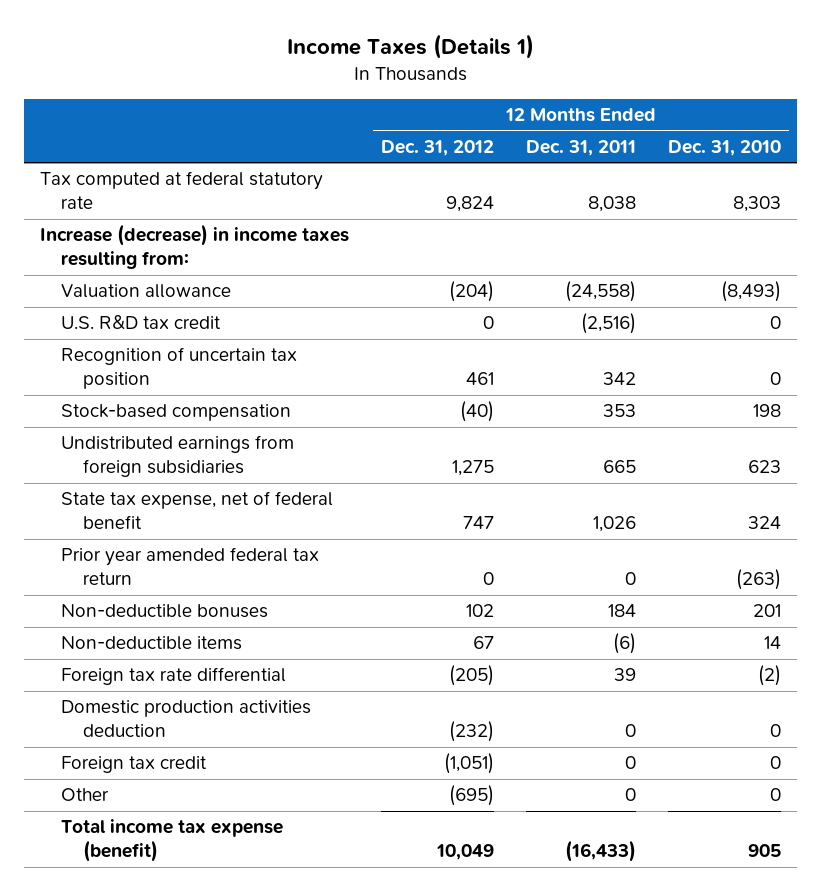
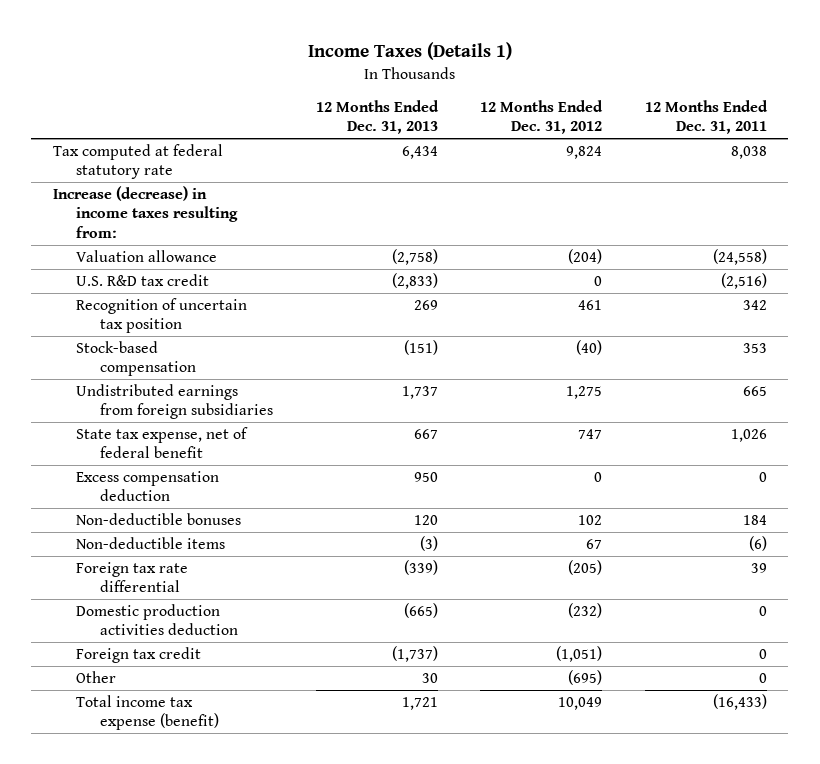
[667,140,781,157] Dec. 31, 2010 -> none
none -> [315,99,439,135] 12 Months Ended Dec. 31, 2013
[61,547,320,586] Prior year amended federal tax return -> none
none -> [76,470,220,502] Excess compensation deduction

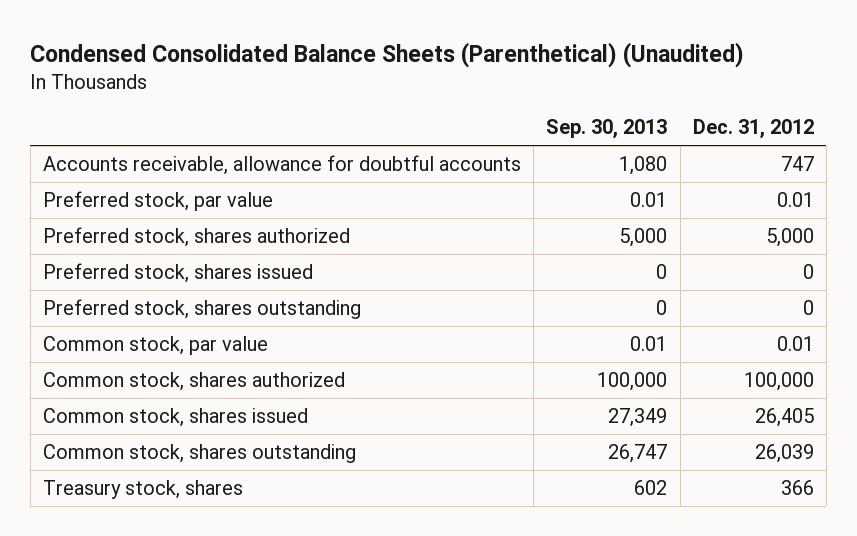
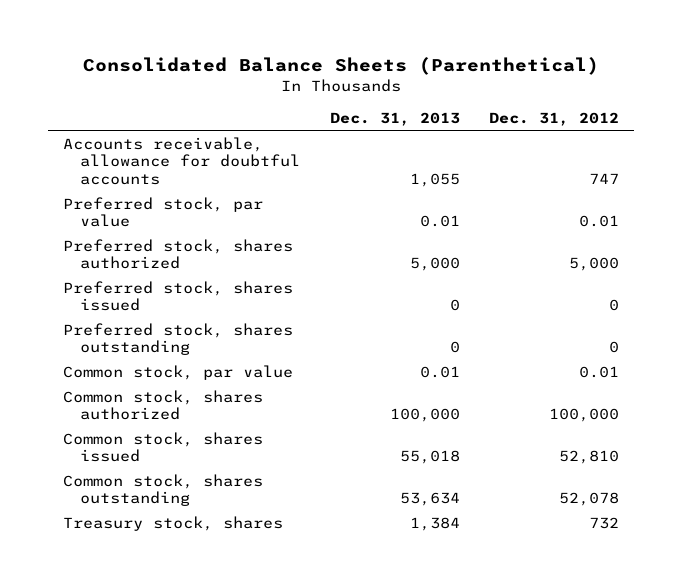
[30,41,745,68] Condensed Consolidated Balance Sheets (Parenthetical) (Unaudited) -> [83,56,600,75] Consolidated Balance Sheets (Parenthetical)
[546,119,668,140] Sep. 30, 2013 -> none
none -> [329,111,460,126] Dec. 31, 2013
[754,408,814,428] 26,405 -> [559,450,620,465] 52,810
[754,444,814,464] 26,039 -> [559,492,620,507] 52,078
[780,480,814,496] 366 -> [589,516,620,529] 732

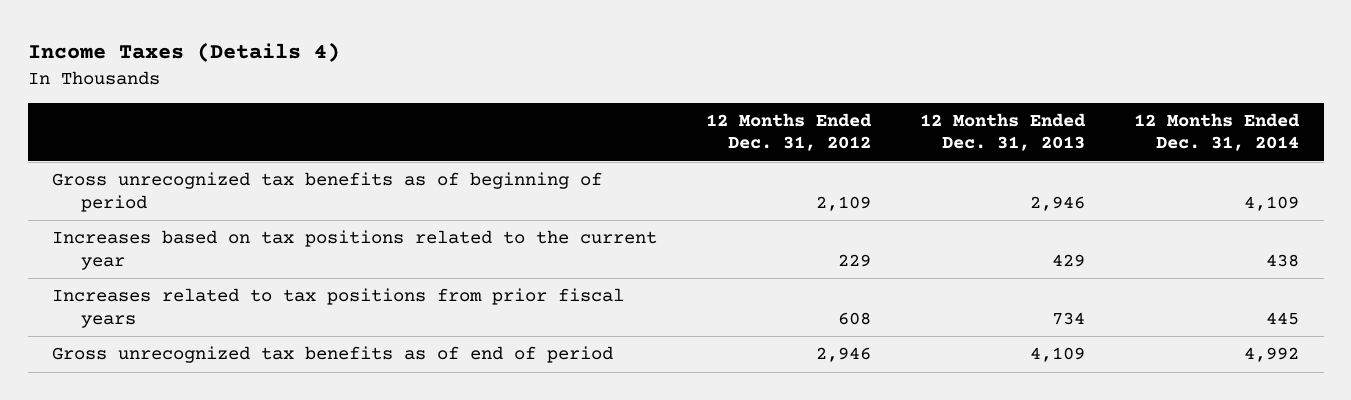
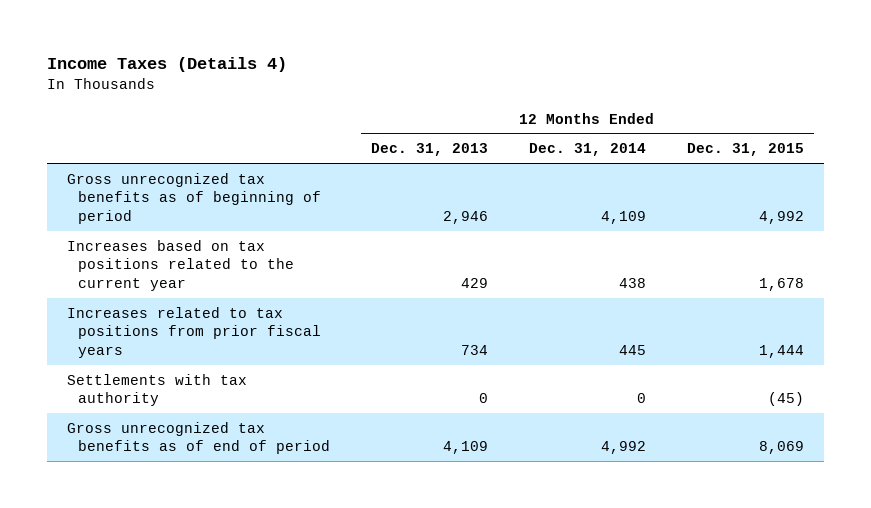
[706,113,873,152] 12 Months Ended Dec. 31, 2012 -> none
none -> [686,143,804,157] Dec. 31, 2015
none -> [67,373,248,407] Settlements with tax authority

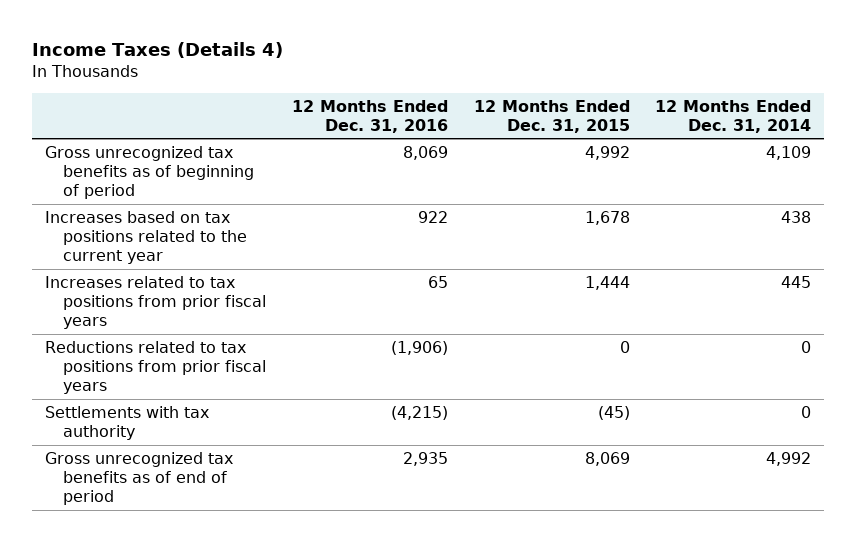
[371,143,489,157] Dec. 31, 2013 -> none
none -> [291,99,448,133] 12 Months Ended Dec. 31, 2016
none -> [44,340,267,395] Reductions related to tax positions from prior fiscal years

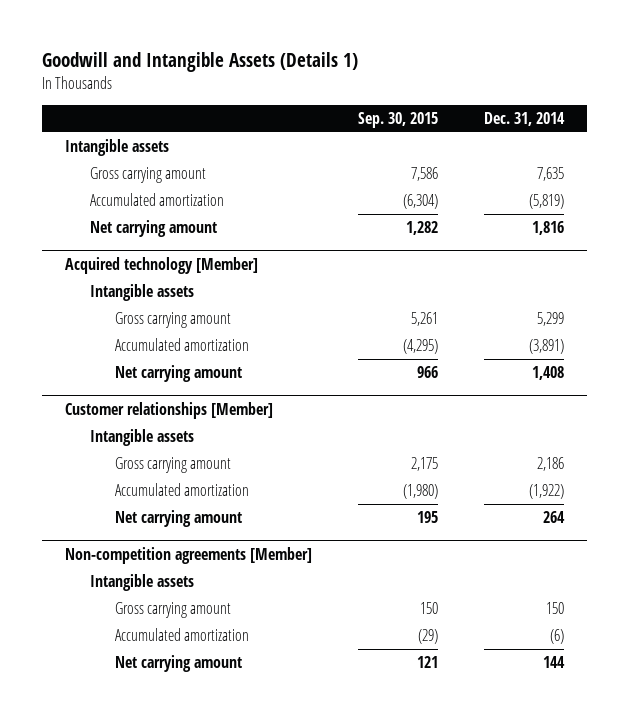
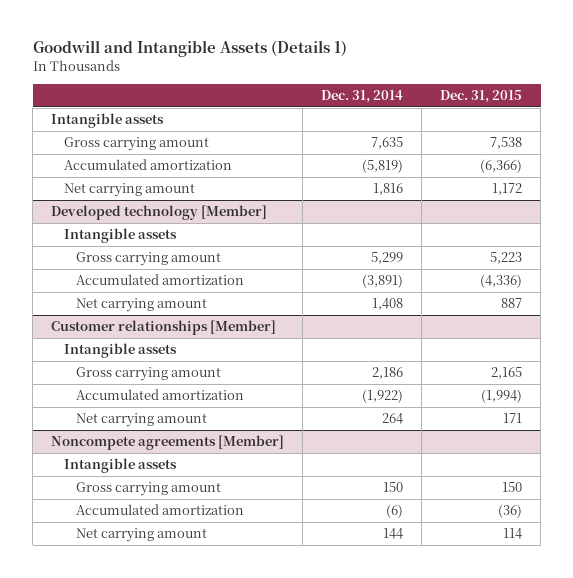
[358,112,439,129] Sep. 30, 2015 -> none
none -> [440,89,523,103] Dec. 31, 2015
[65,256,259,274] Acquired technology [Member] -> [51,205,268,221] Developed technology [Member]
[65,546,313,564] Non-competition agreements [Member] -> [51,435,285,451] Noncompete agreements [Member]

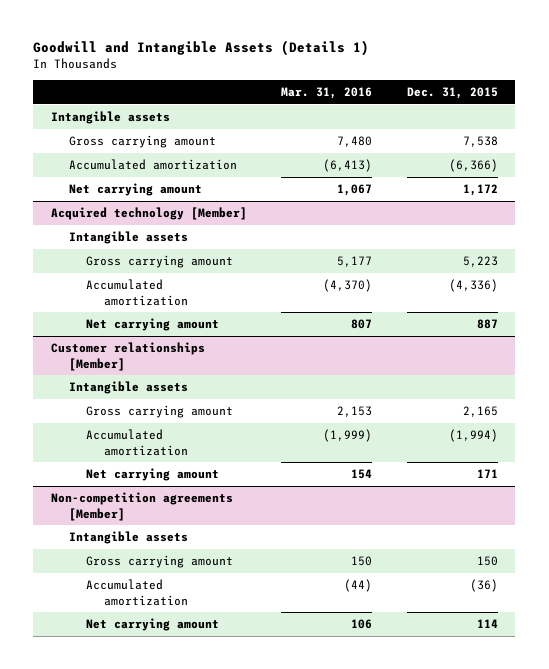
[321,89,404,103] Dec. 31, 2014 -> none
none -> [281,87,373,100] Mar. 31, 2016
[51,205,268,221] Developed technology [Member] -> [50,207,247,221] Acquired technology [Member]
[51,435,285,451] Noncompete agreements [Member] -> [50,492,233,521] Non-competition agreements [Member]

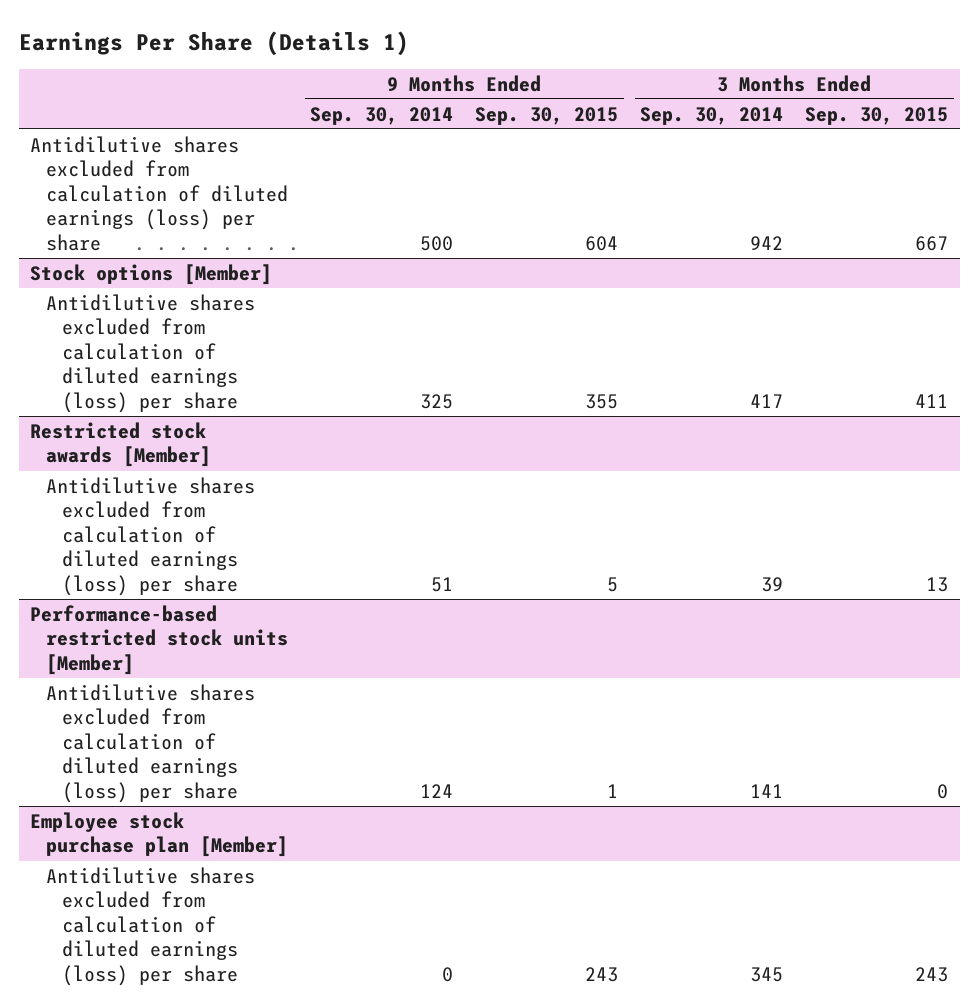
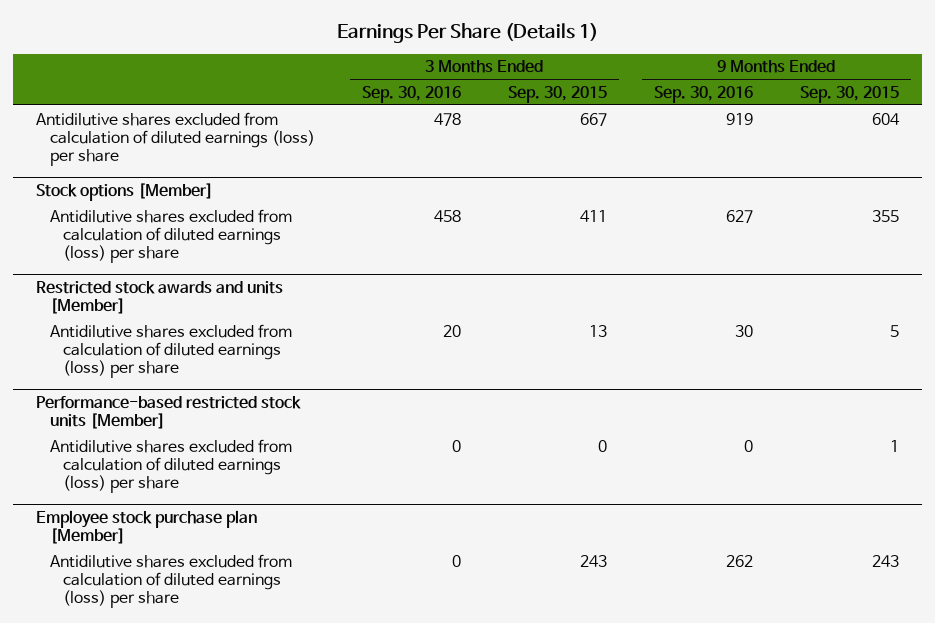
[310,106,454,125] Sep. 30, 2014 -> none
[640,106,784,125] Sep. 30, 2014 -> none
none -> [361,85,461,103] Sep. 30, 2016
none -> [653,85,753,103] Sep. 30, 2016
[30,421,212,468] Restricted stock awards [Member] -> [36,280,284,315] Restricted stock awards and units [Member]

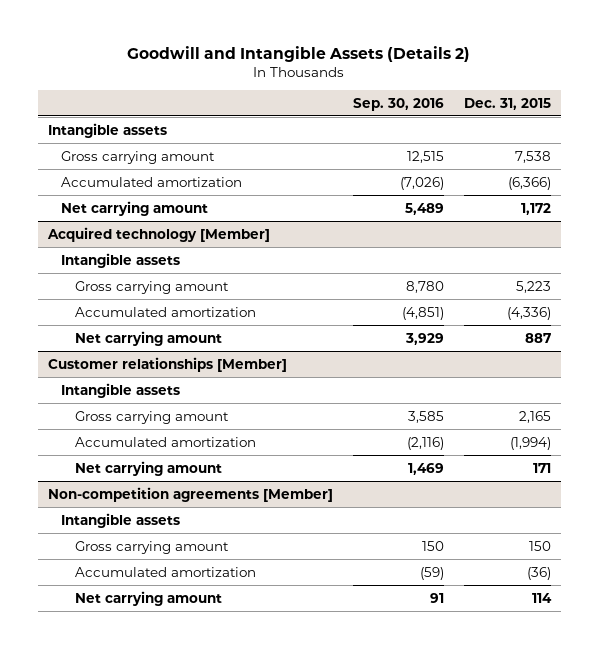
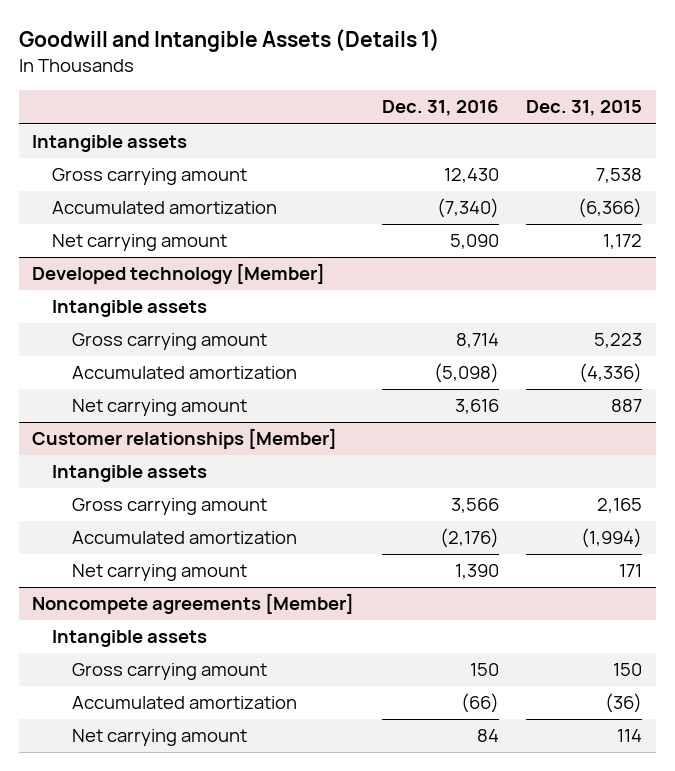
[127,45,471,62] Goodwill and Intangible Assets (Details 2) -> [18,29,440,53] Goodwill and Intangible Assets (Details 1)
[352,97,444,111] Sep. 30, 2016 -> none
none -> [381,100,499,117] Dec. 31, 2016
[46,226,270,242] Acquired technology [Member] -> [32,263,326,285] Developed technology [Member]
[47,486,333,502] Non-competition agreements [Member] -> [32,593,355,615] Noncompete agreements [Member]

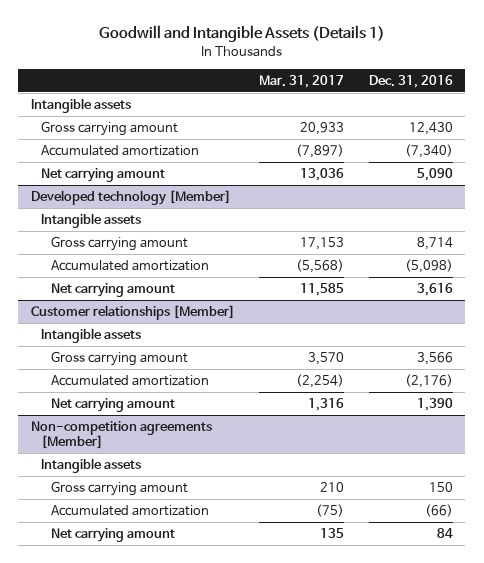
[526,100,643,117] Dec. 31, 2015 -> none
none -> [259,74,345,88] Mar. 31, 2017
[32,593,355,615] Noncompete agreements [Member] -> [30,421,212,450] Non-competition agreements [Member]

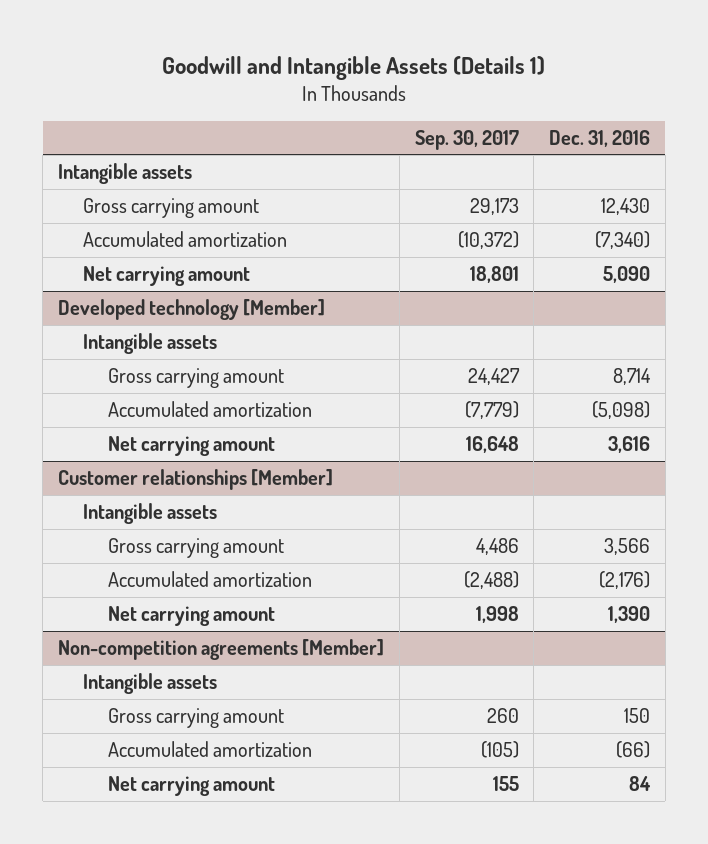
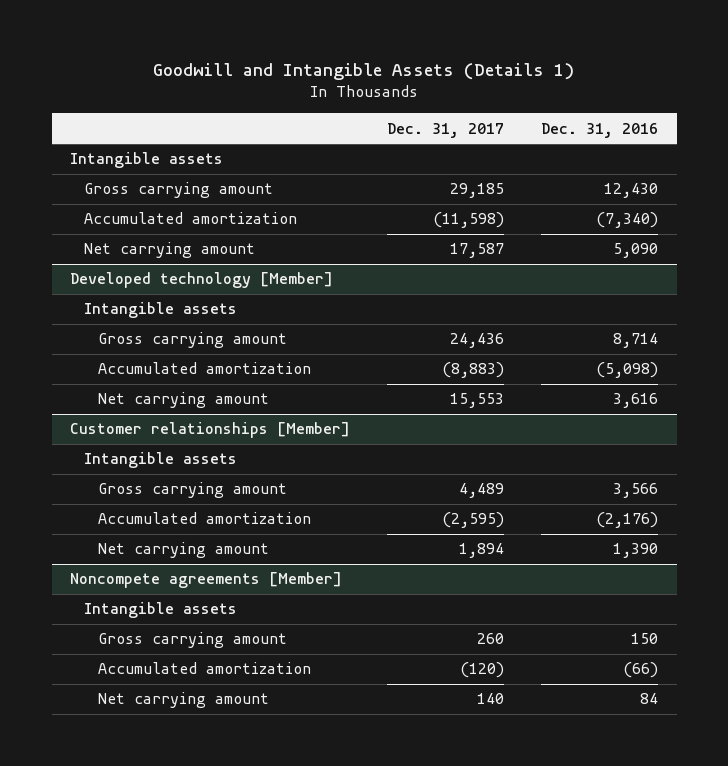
[414,129,519,150] Sep. 30, 2017 -> none
none -> [387,122,505,138] Dec. 31, 2017
[58,639,385,661] Non-competition agreements [Member] -> [70,572,343,589] Noncompete agreements [Member]

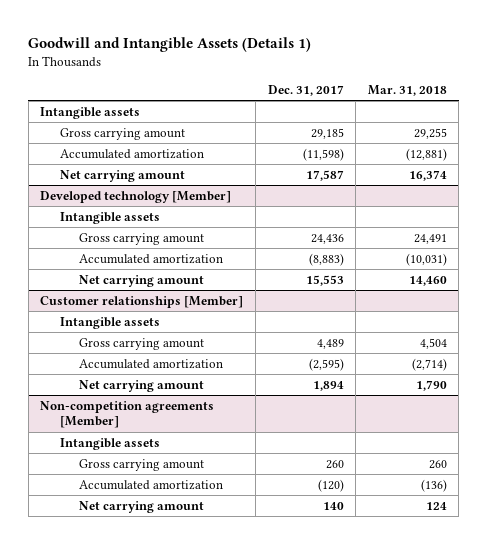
[541,122,659,138] Dec. 31, 2016 -> none
none -> [367,84,447,96] Mar. 31, 2018
[70,572,343,589] Noncompete agreements [Member] -> [40,400,215,429] Non-competition agreements [Member]

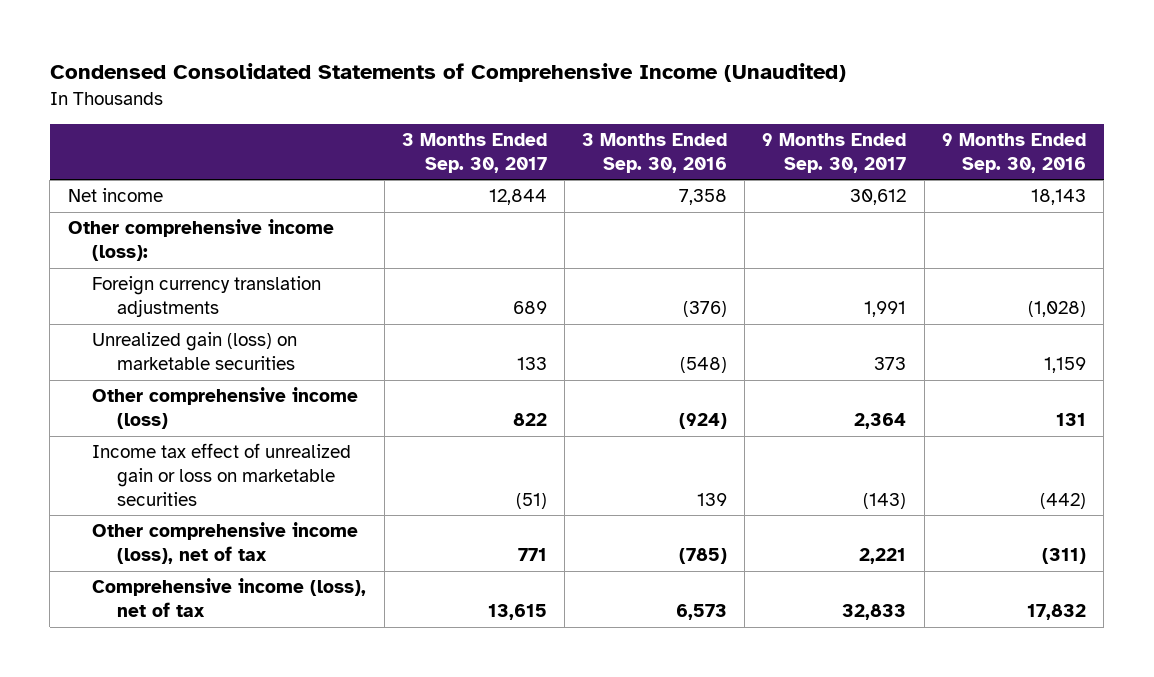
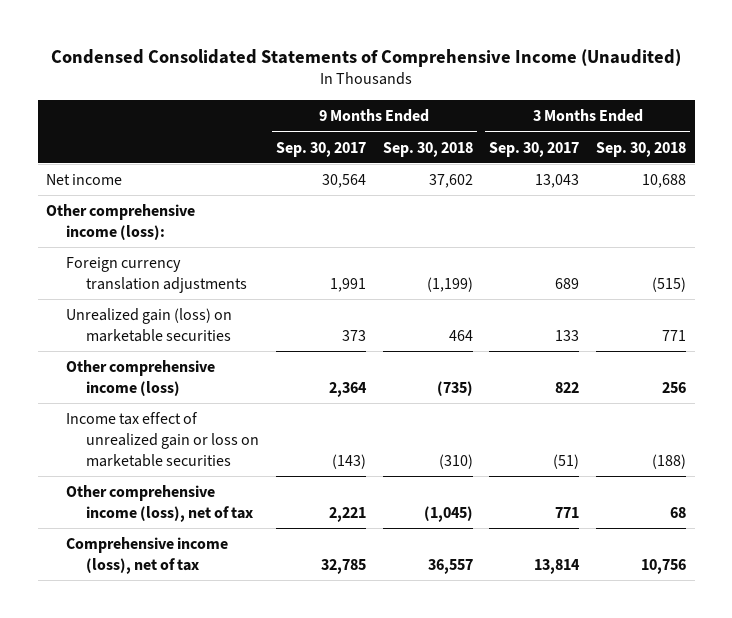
[582,133,728,173] 3 Months Ended Sep. 30, 2016 -> none
[941,133,1086,173] 9 Months Ended Sep. 30, 2016 -> none
none -> [382,141,473,157] Sep. 30, 2018
none -> [596,141,687,157] Sep. 30, 2018
[488,189,547,206] 12,844 -> [535,173,580,188] 13,043
[850,189,907,206] 30,612 -> [321,173,366,188] 30,564
[487,604,547,621] 13,615 -> [534,558,581,574] 13,814
[842,604,907,621] 32,833 -> [320,558,366,574] 32,785

